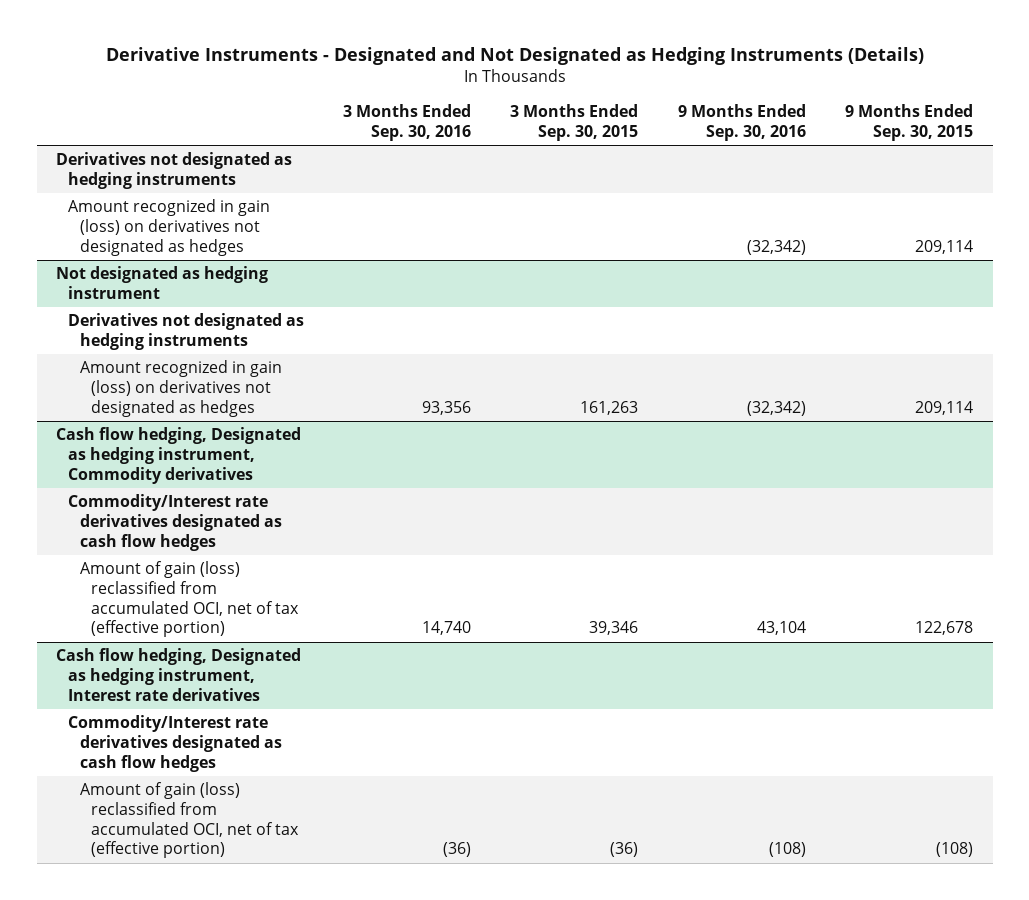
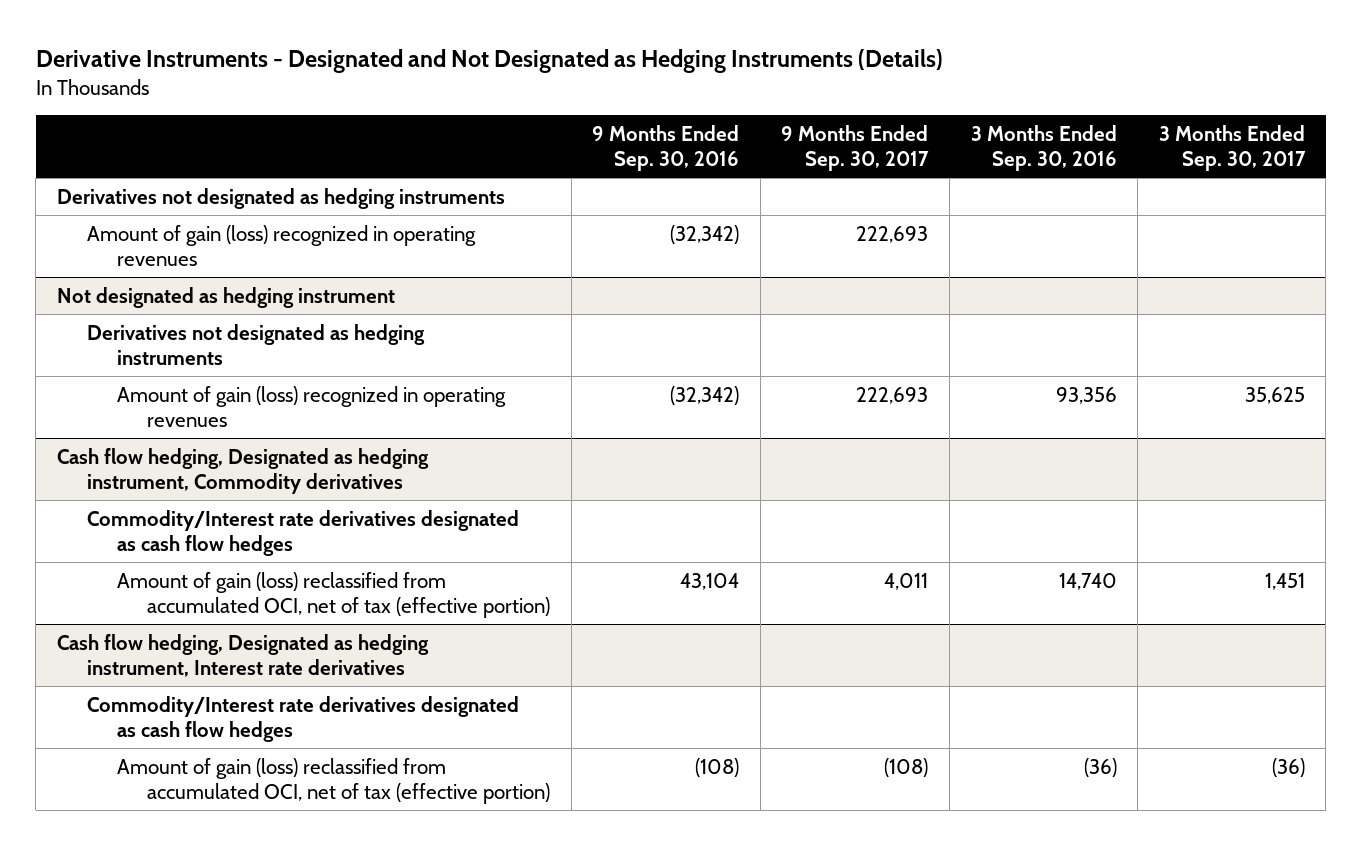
[510,104,639,141] 3 Months Ended Sep. 30, 2015 -> none
[844,104,973,141] 9 Months Ended Sep. 30, 2015 -> none
none -> [781,124,930,171] 9 Months Ended Sep. 30, 2017
none -> [1158,124,1306,171] 3 Months Ended Sep. 30, 2017
[67,199,270,256] Amount recognized in gain (loss) on derivatives not designated as hedges -> [86,224,476,266] Amount of gain (loss) recognized in operating revenues
[79,360,282,417] Amount recognized in gain (loss) on derivatives not designated as hedges -> [116,385,506,427] Amount of gain (loss) recognized in operating revenues

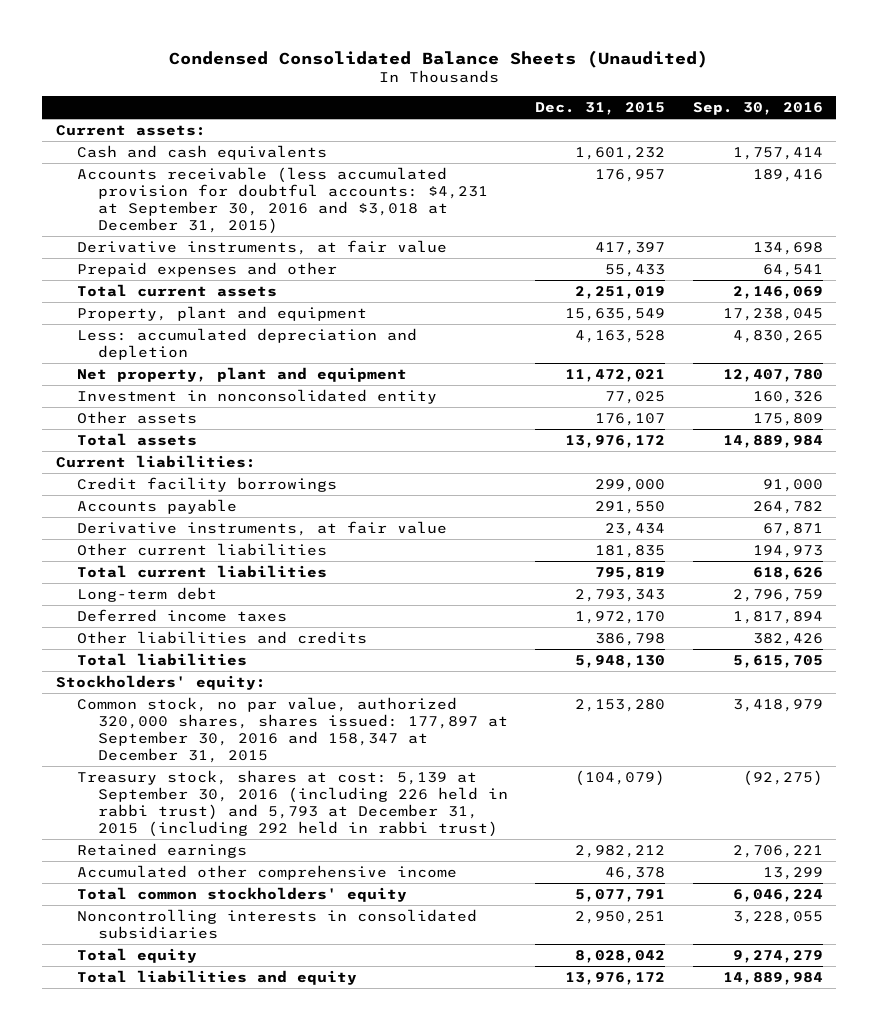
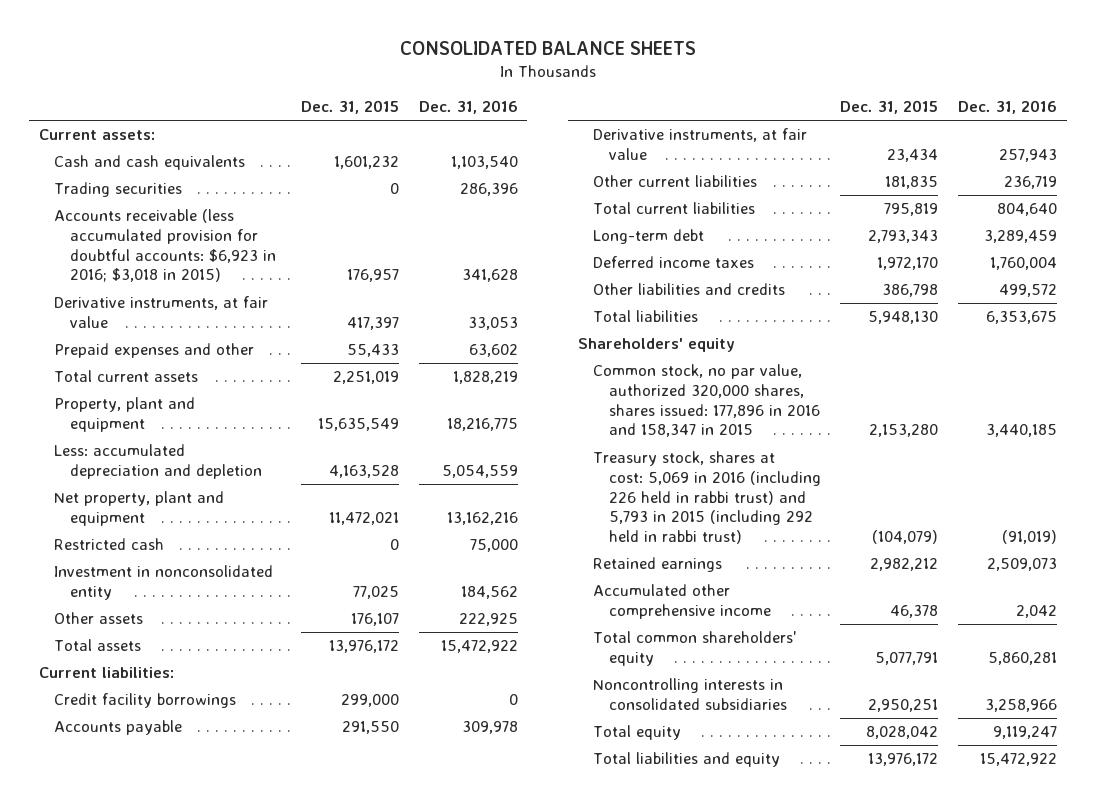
[169,49,709,68] Condensed Consolidated Balance Sheets (Unaudited) -> [399,40,696,55] CONSOLIDATED BALANCE SHEETS
[692,102,823,116] Sep. 30, 2016 -> none
none -> [418,100,518,115] Dec. 31, 2016
none -> [54,182,183,198] Trading securities
[76,166,488,234] Accounts receivable (less accumulated provision for doubtful accounts: $4,231 at September 30, 2016 and $3,018 at December 31, 2015) -> [54,209,276,283] Accounts receivable (less accumulated provision for doubtful accounts: $6,923 in 2016; $3,018 in 2015)
none -> [54,538,165,551] Restricted cash
[56,674,267,690] Stockholders' equity: -> [578,338,736,353] Shareholders' equity
[76,696,508,763] Common stock, no par value, authorized 320,000 shares, shares issued: 177,897 at September 30, 2016 and 158,347 at December 31, 2015 -> [593,364,820,438] Common stock, no par value, authorized 320,000 shares, shares issued: 177,896 in 2016 and 158,347 in 2015
[76,769,508,837] Treasury stock, shares at cost: 5,139 at September 30, 2016 (including 226 held in rabbi trust) and 5,793 at December 31, 2015 (including 292 held in rabbi trust) -> [593,451,821,545] Treasury stock, shares at cost: 5,069 in 2016 (including 226 held in rabbi trust) and 5,793 in 2015 (including 292 held in rabbi trust)
[76,886,407,902] Total common stockholders' equity -> [593,631,798,667] Total common shareholders' equity

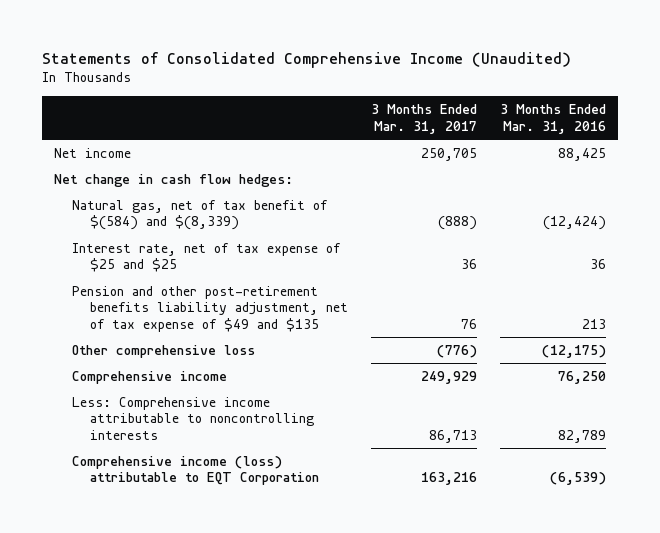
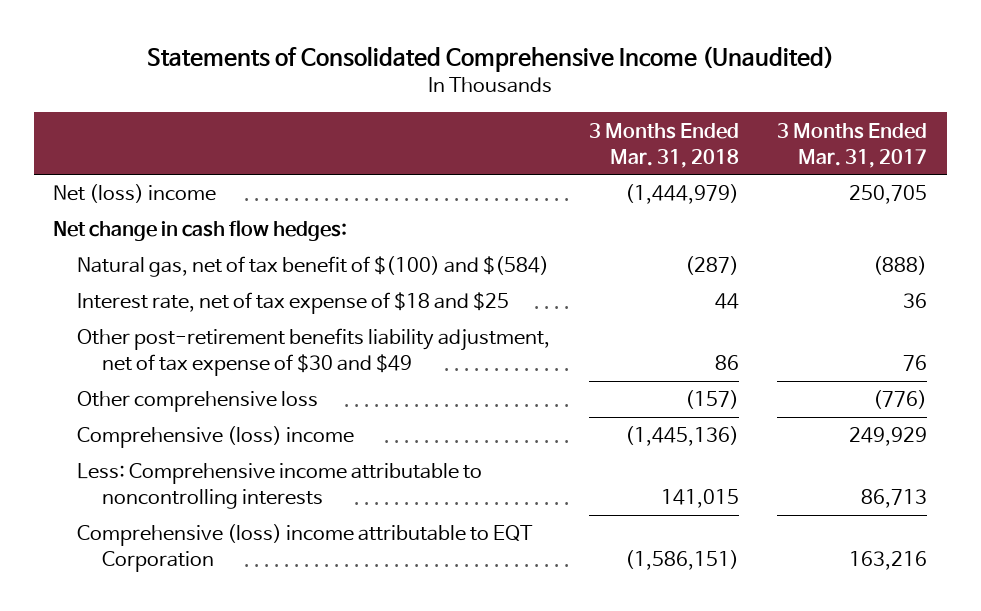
[500,104,607,134] 3 Months Ended Mar. 31, 2016 -> none
none -> [588,122,739,168] 3 Months Ended Mar. 31, 2018
[53,148,131,159] Net income -> [53,184,217,204] Net (loss) income
[71,200,328,231] Natural gas, net of tax benefit of $(584) and $(8,339) -> [77,256,550,278] Natural gas, net of tax benefit of $(100) and $(584)
[71,243,341,273] Interest rate, net of tax expense of $25 and $25 -> [77,292,510,315] Interest rate, net of tax expense of $18 and $25
[71,286,348,332] Pension and other post-retirement benefits liability adjustment, net of tax expense of $49 and $135 -> [77,328,551,377] Other post-retirement benefits liability adjustment, net of tax expense of $30 and $49
[71,371,227,385] Comprehensive income -> [77,426,355,449] Comprehensive (loss) income
[71,456,319,486] Comprehensive income (loss) attributable to EQT Corporation -> [77,524,534,573] Comprehensive (loss) income attributable to EQT Corporation

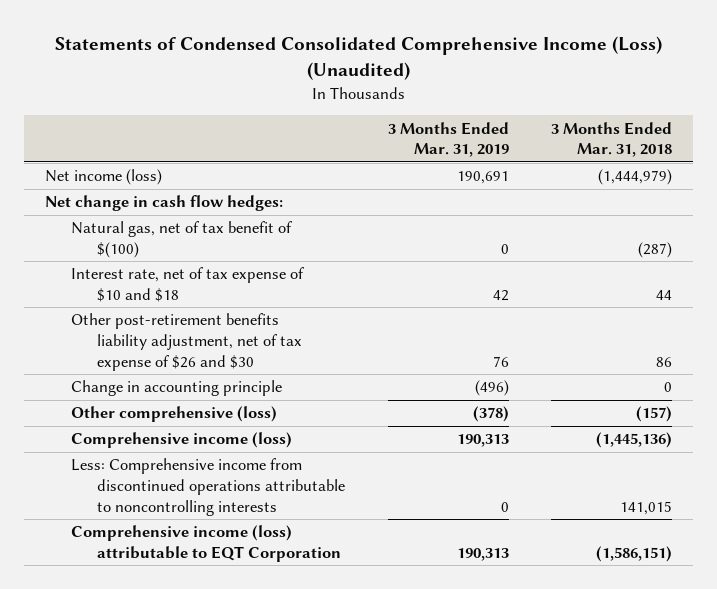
[147,46,835,73] Statements of Consolidated Comprehensive Income (Unaudited) -> [54,36,662,81] Statements of Condensed Consolidated Comprehensive Income (Loss) (Unaudited)
[777,122,928,168] 3 Months Ended Mar. 31, 2017 -> none
none -> [387,121,509,158] 3 Months Ended Mar. 31, 2019
[53,184,217,204] Net (loss) income -> [45,169,163,186] Net income (loss)
[77,256,550,278] Natural gas, net of tax benefit of $(100) and $(584) -> [71,221,293,258] Natural gas, net of tax benefit of $(100)
[77,292,510,315] Interest rate, net of tax expense of $18 and $25 -> [71,267,305,302] Interest rate, net of tax expense of $10 and $18
[77,328,551,377] Other post-retirement benefits liability adjustment, net of tax expense of $30 and $49 -> [71,313,303,371] Other post-retirement benefits liability adjustment, net of tax expense of $26 and $30
none -> [71,380,283,397] Change in accounting principle
[77,391,319,413] Other comprehensive loss -> [71,406,278,423] Other comprehensive (loss)
[77,426,355,449] Comprehensive (loss) income -> [71,432,293,449] Comprehensive income (loss)
[77,463,483,510] Less: Comprehensive income attributable to noncontrolling interests -> [71,458,346,516] Less: Comprehensive income from discontinued operations attributable to noncontrolling interests
[77,524,534,573] Comprehensive (loss) income attributable to EQT Corporation -> [71,525,342,562] Comprehensive income (loss) attributable to EQT Corporation

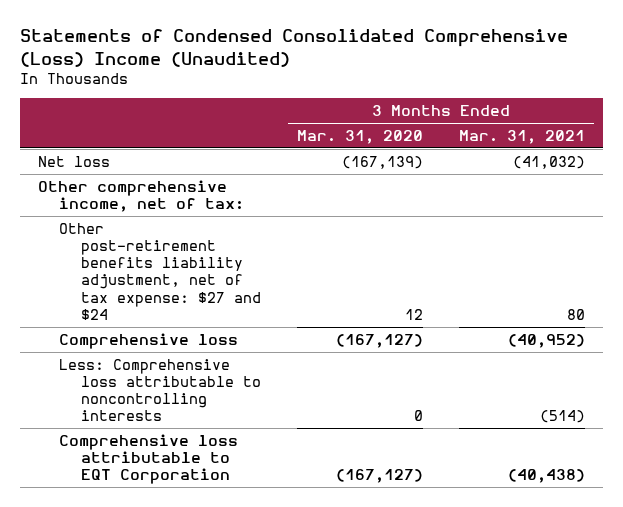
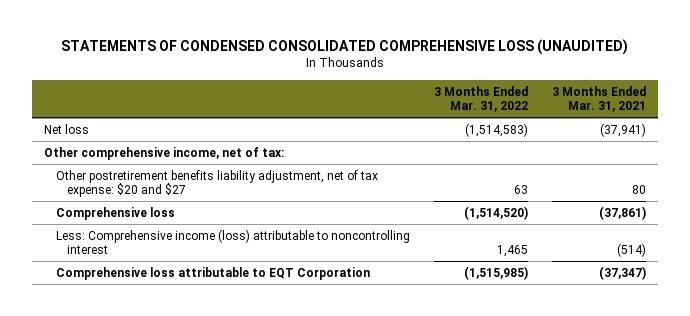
[20,29,569,67] Statements of Condensed Consolidated Comprehensive (Loss) Income (Unaudited) -> [60,38,628,55] STATEMENTS OF CONDENSED CONSOLIDATED COMPREHENSIVE LOSS (UNAUDITED)
[296,129,423,144] Mar. 31, 2020 -> none
none -> [433,85,528,112] 3 Months Ended Mar. 31, 2022
[512,155,585,169] (41,032) -> [600,122,647,137] (37,941)
[59,222,261,320] Other post-retirement benefits liability adjustment, net of tax expense: $27 and $24 -> [55,169,378,198] Other postretirement benefits liability adjustment, net of tax expense: $20 and $27
[507,333,585,348] (40,952) -> [599,205,647,220] (37,861)
[59,358,261,422] Less: Comprehensive loss attributable to noncontrolling interests -> [55,228,410,255] Less: Comprehensive income (loss) attributable to noncontrolling interest
[507,469,585,484] (40,438) -> [599,265,647,280] (37,347)

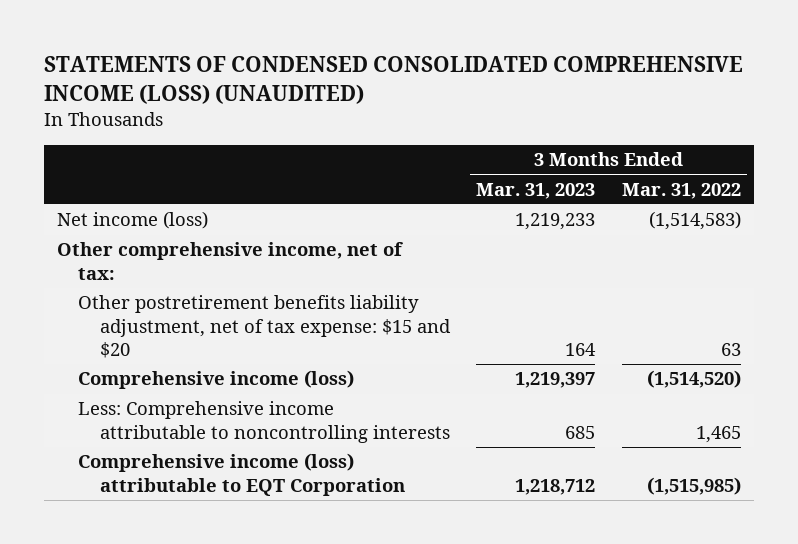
[60,38,628,55] STATEMENTS OF CONDENSED CONSOLIDATED COMPREHENSIVE LOSS (UNAUDITED) -> [43,56,743,105] STATEMENTS OF CONDENSED CONSOLIDATED COMPREHENSIVE INCOME (LOSS) (UNAUDITED)
[552,85,647,112] 3 Months Ended Mar. 31, 2021 -> none
none -> [476,182,596,199] Mar. 31, 2023
[43,123,89,134] Net loss -> [57,211,209,230] Net income (loss)
[55,169,378,198] Other postretirement benefits liability adjustment, net of tax expense: $20 and $27 -> [78,295,451,359] Other postretirement benefits liability adjustment, net of tax expense: $15 and $20
[55,206,175,220] Comprehensive loss -> [78,370,355,390] Comprehensive income (loss)
[55,228,410,255] Less: Comprehensive income (loss) attributable to noncontrolling interest -> [78,401,450,443] Less: Comprehensive income attributable to noncontrolling interests
[55,266,370,280] Comprehensive loss attributable to EQT Corporation -> [78,453,405,496] Comprehensive income (loss) attributable to EQT Corporation

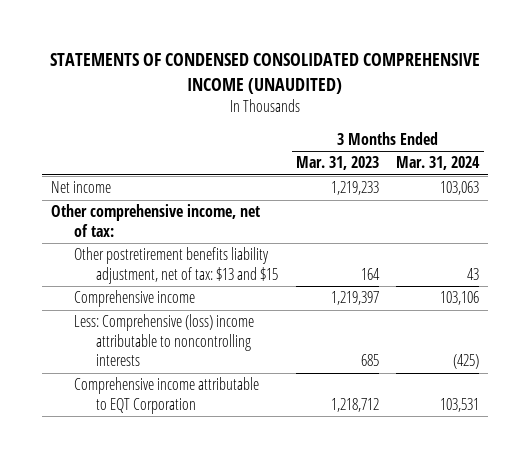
[43,56,743,105] STATEMENTS OF CONDENSED CONSOLIDATED COMPREHENSIVE INCOME (LOSS) (UNAUDITED) -> [49,53,480,94] STATEMENTS OF CONDENSED CONSOLIDATED COMPREHENSIVE INCOME (UNAUDITED)
[621,182,741,199] Mar. 31, 2022 -> none
none -> [396,156,481,171] Mar. 31, 2024
[57,211,209,230] Net income (loss) -> [50,181,111,194] Net income
[78,295,451,359] Other postretirement benefits liability adjustment, net of tax expense: $15 and $20 -> [73,247,279,284] Other postretirement benefits liability adjustment, net of tax: $13 and $15
[78,370,355,390] Comprehensive income (loss) -> [73,290,195,308] Comprehensive income
[78,401,450,443] Less: Comprehensive income attributable to noncontrolling interests -> [73,314,254,367] Less: Comprehensive (loss) income attributable to noncontrolling interests
[78,453,405,496] Comprehensive income (loss) attributable to EQT Corporation -> [73,377,259,414] Comprehensive income attributable to EQT Corporation

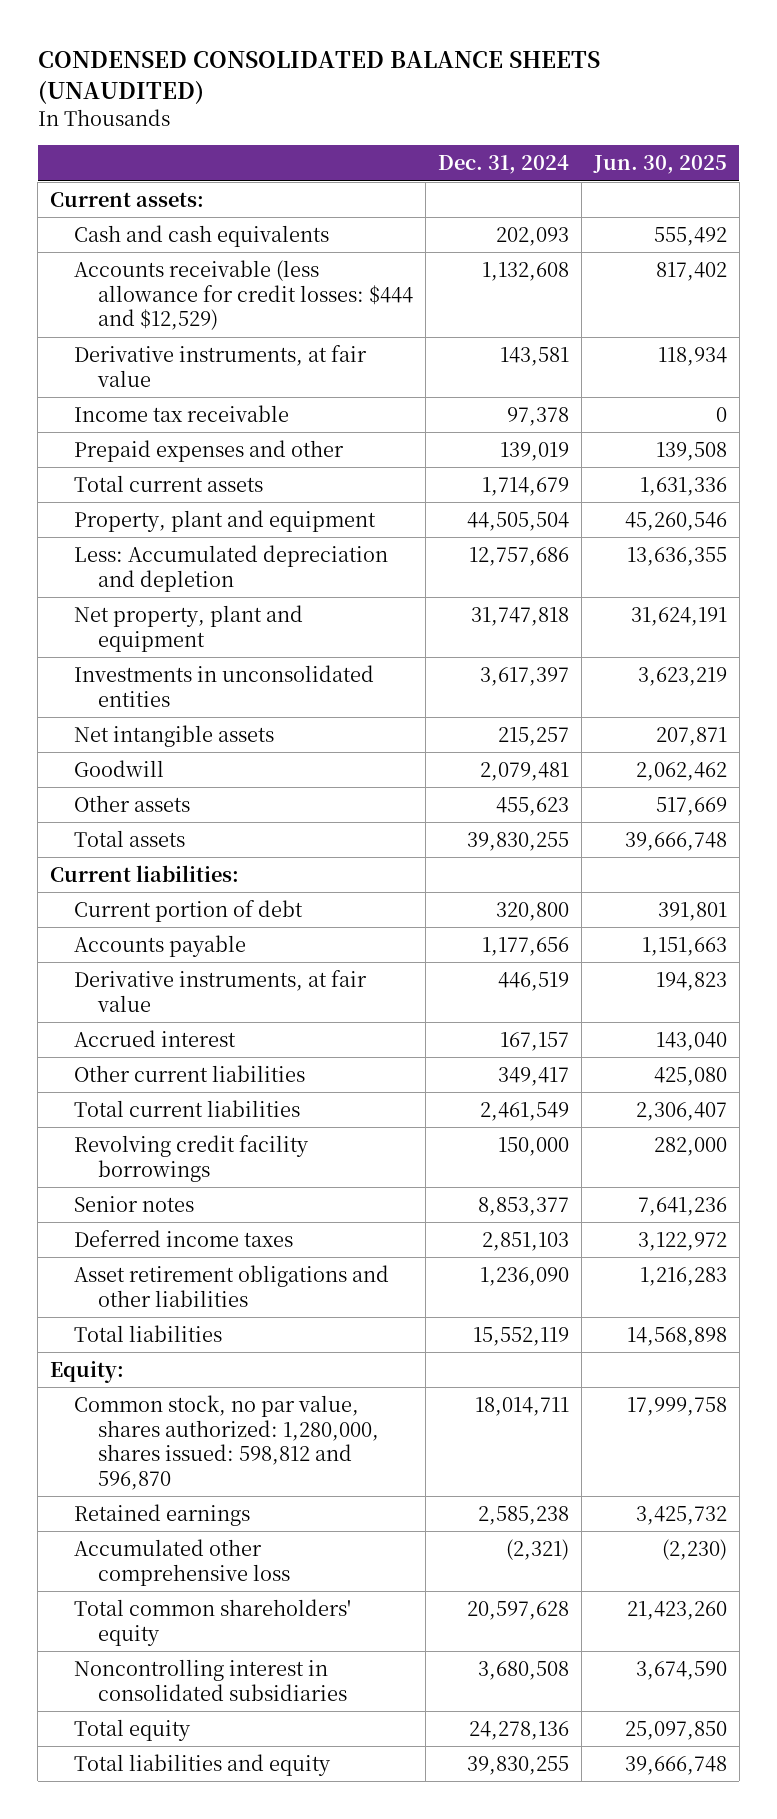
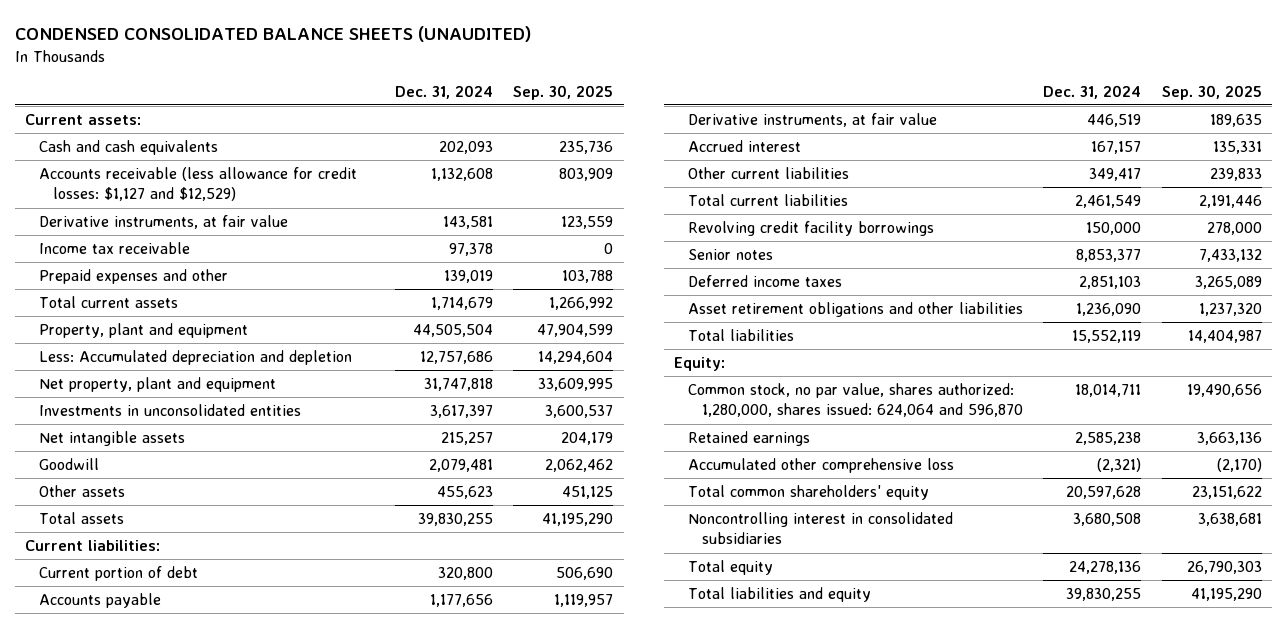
[592,155,727,175] Jun. 30, 2025 -> none
none -> [513,84,614,100] Sep. 30, 2025
[74,259,413,331] Accounts receivable (less allowance for credit losses: $444 and $12,529) -> [39,167,358,202] Accounts receivable (less allowance for credit losses: $1,127 and $12,529)
[74,1394,379,1490] Common stock, no par value, shares authorized: 1,280,000, shares issued: 598,812 and 596,870 -> [687,383,1023,418] Common stock, no par value, shares authorized: 1,280,000, shares issued: 624,064 and 596,870

